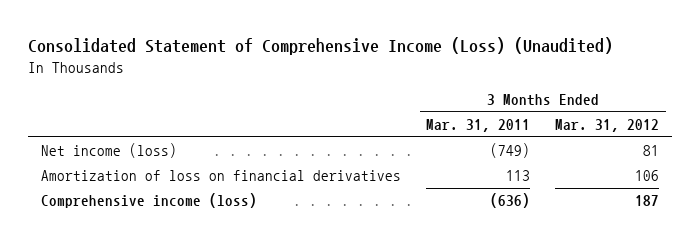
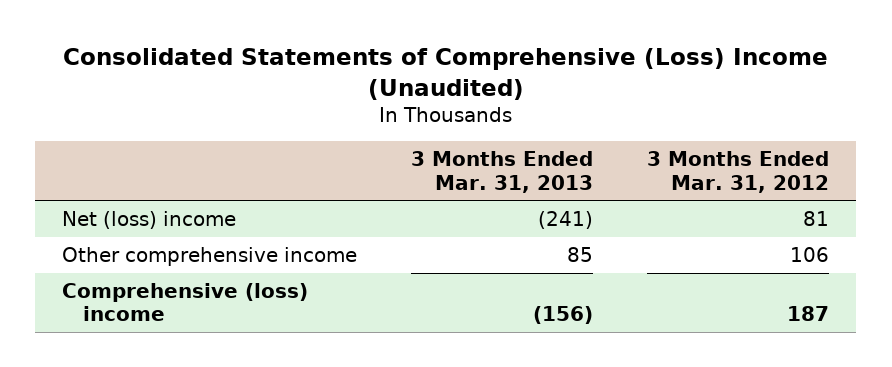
[27,37,613,56] Consolidated Statement of Comprehensive Income (Loss) (Unaudited) -> [62,48,828,100] Consolidated Statements of Comprehensive (Loss) Income (Unaudited)
[426,119,531,133] Mar. 31, 2011 -> none
none -> [411,151,594,193] 3 Months Ended Mar. 31, 2013
[40,170,401,182] Amortization of loss on financial derivatives -> none
[40,143,177,159] Net income (loss) -> [62,210,237,229] Net (loss) income
none -> [62,246,358,266] Other comprehensive income
[40,193,257,209] Comprehensive income (loss) -> [62,282,309,322] Comprehensive (loss) income

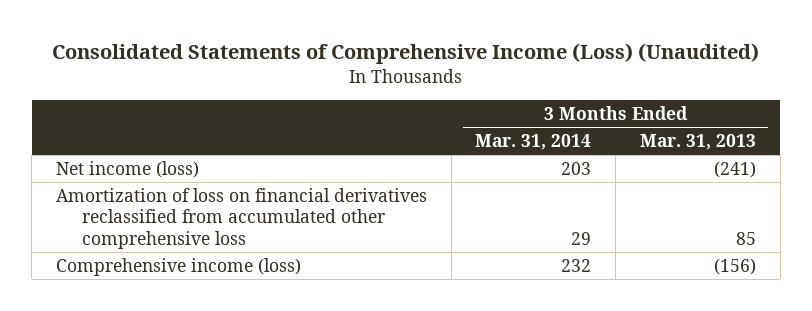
[62,48,828,100] Consolidated Statements of Comprehensive (Loss) Income (Unaudited) -> [51,42,759,64] Consolidated Statements of Comprehensive Income (Loss) (Unaudited)
[647,151,830,193] 3 Months Ended Mar. 31, 2012 -> none
none -> [475,133,592,150] Mar. 31, 2014
[62,210,237,229] Net (loss) income -> [55,160,199,178] Net income (loss)
[62,246,358,266] Other comprehensive income -> [55,187,427,249] Amortization of loss on financial derivatives reclassified from accumulated other comprehensive loss
[62,282,309,322] Comprehensive (loss) income -> [55,257,301,276] Comprehensive income (loss)

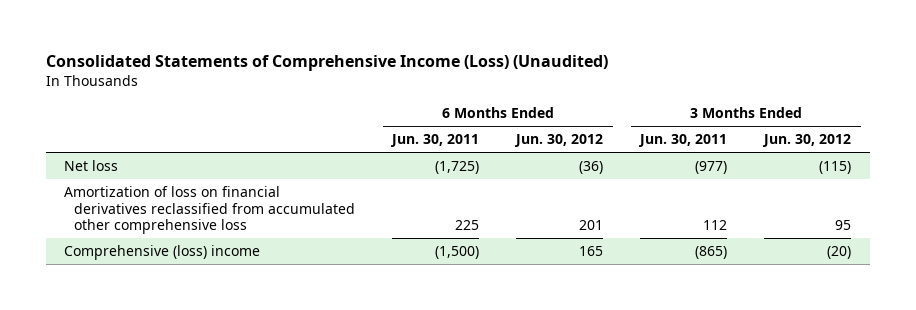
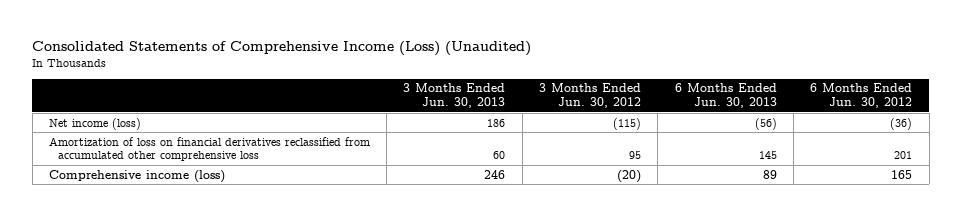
[390,134,480,148] Jun. 30, 2011 -> none
[638,134,728,148] Jun. 30, 2011 -> none
none -> [403,83,506,109] 3 Months Ended Jun. 30, 2013
none -> [674,83,777,109] 6 Months Ended Jun. 30, 2013
[64,160,119,172] Net loss -> [48,117,141,130] Net income (loss)
[64,245,261,261] Comprehensive (loss) income -> [48,169,225,183] Comprehensive income (loss)

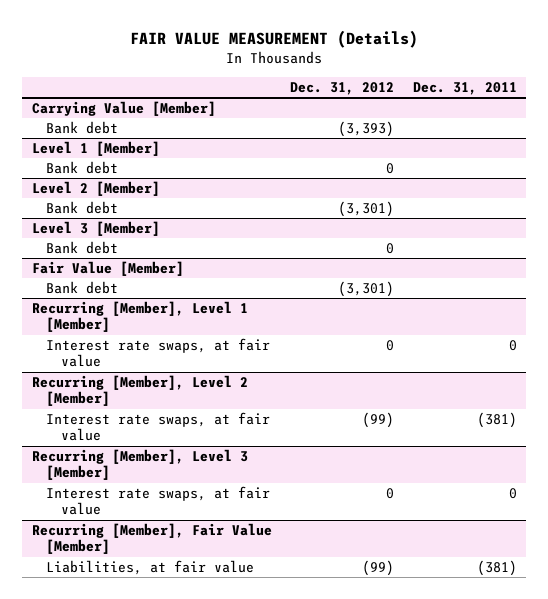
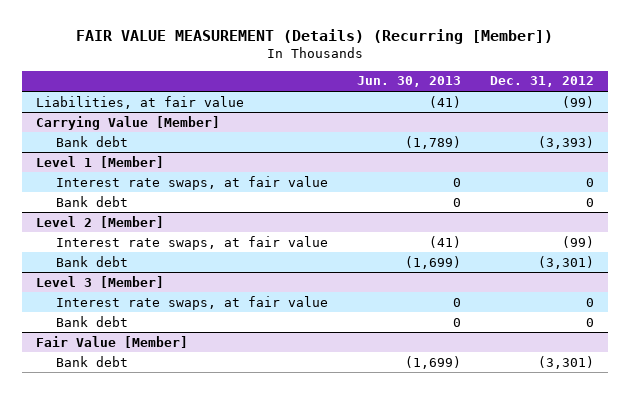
[130,29,419,48] FAIR VALUE MEASUREMENT (Details) -> [75,29,553,45] FAIR VALUE MEASUREMENT (Details) (Recurring [Member])
[412,81,517,95] Dec. 31, 2011 -> none
none -> [356,76,461,88] Jun. 30, 2013
none -> [36,95,245,109] Liabilities, at fair value
none -> [56,175,329,190] Interest rate swaps, at fair value
none -> [56,235,329,250] Interest rate swaps, at fair value
none -> [56,295,329,310] Interest rate swaps, at fair value
[31,301,248,333] Recurring [Member], Level 1 [Member] -> none
[46,338,271,368] Interest rate swaps, at fair value -> none
[31,375,248,407] Recurring [Member], Level 2 [Member] -> none
[46,412,271,442] Interest rate swaps, at fair value -> none
[31,449,248,481] Recurring [Member], Level 3 [Member] -> none
[46,486,271,516] Interest rate swaps, at fair value -> none
[31,523,272,555] Recurring [Member], Fair Value [Member] -> none
[46,560,255,576] Liabilities, at fair value -> none

